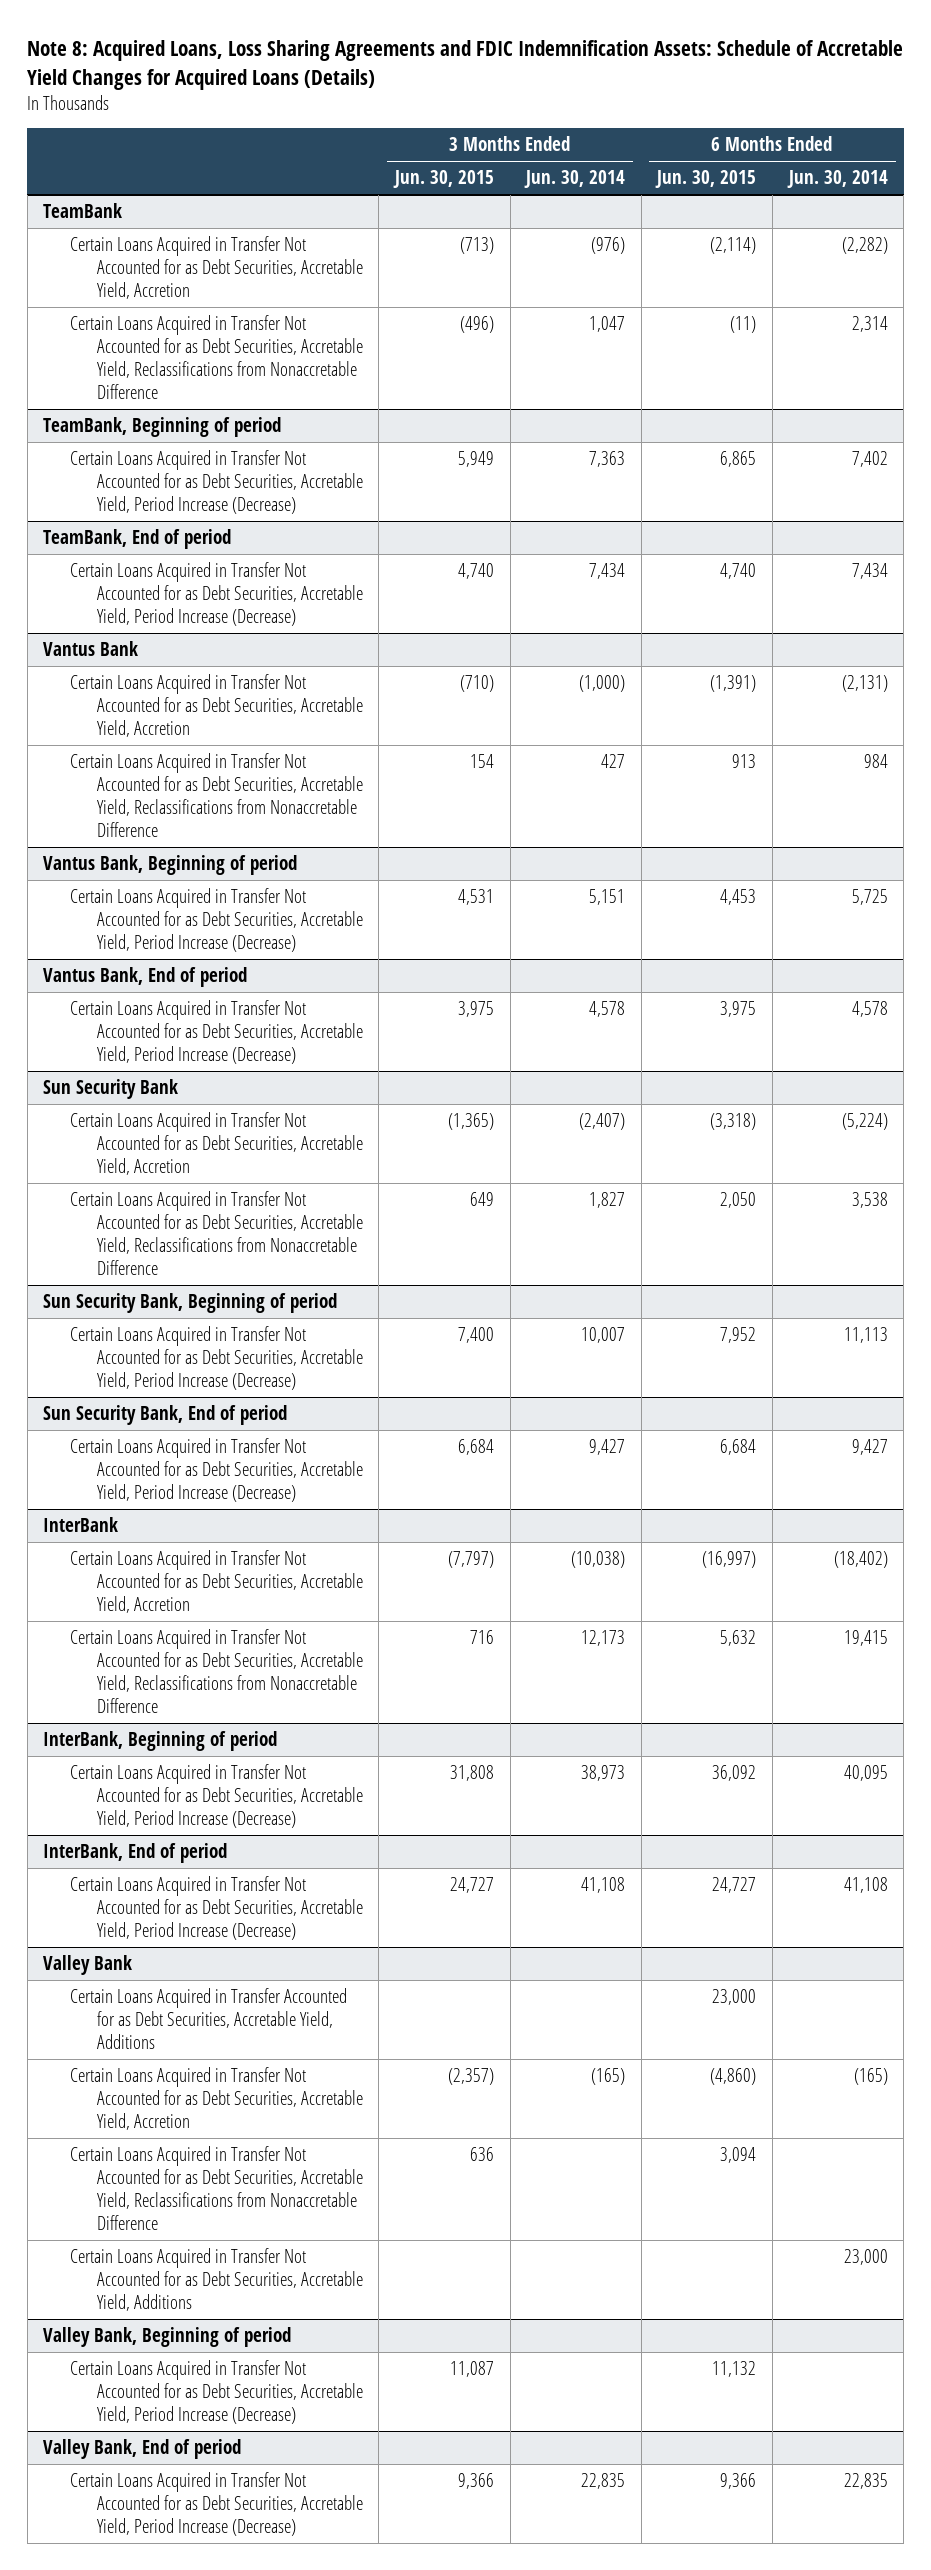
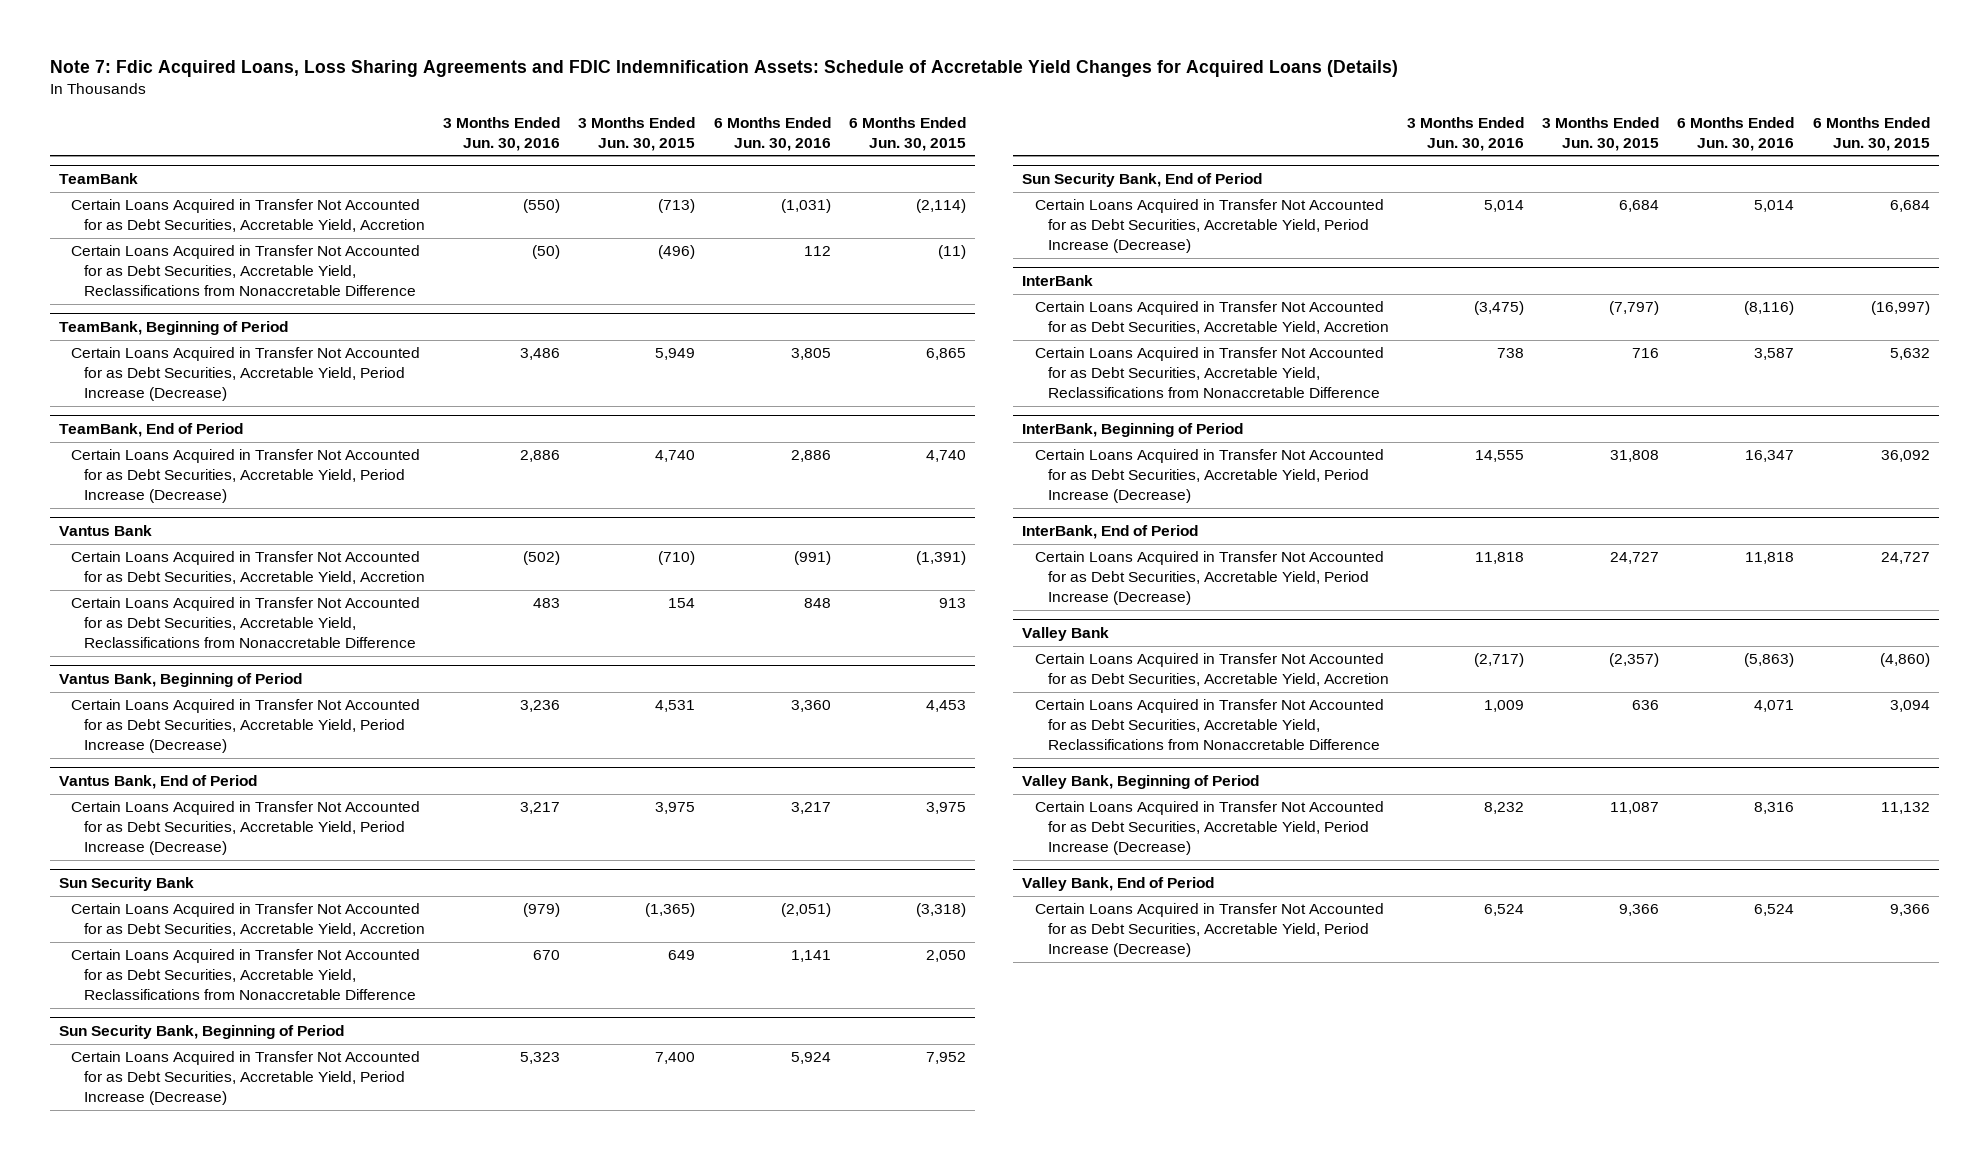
[27,39,904,90] Note 8: Acquired Loans, Loss Sharing Agreements and FDIC Indemnification Assets: Schedule of Accretable Yield Changes for Acquired Loans (Details) -> [49,60,1398,78] Note 7: Fdic Acquired Loans, Loss Sharing Agreements and FDIC Indemnification Assets: Schedule of Accretable Yield Changes for Acquired Loans (Details)
[524,170,626,189] Jun. 30, 2014 -> none
[786,170,888,189] Jun. 30, 2014 -> none
none -> [443,116,561,151] 3 Months Ended Jun. 30, 2016
none -> [713,116,831,151] 6 Months Ended Jun. 30, 2016
[43,417,282,438] TeamBank, Beginning of period -> [58,321,288,336] TeamBank, Beginning of Period
[43,529,232,550] TeamBank, End of period -> [58,423,243,438] TeamBank, End of Period
[43,855,298,876] Vantus Bank, Beginning of period -> [58,673,302,688] Vantus Bank, Beginning of Period
[43,967,248,988] Vantus Bank, End of period -> [58,775,257,790] Vantus Bank, End of Period
[43,1293,338,1314] Sun Security Bank, Beginning of period -> [58,1025,344,1040] Sun Security Bank, Beginning of Period
[43,1405,288,1426] Sun Security Bank, End of period -> [1022,173,1263,188] Sun Security Bank, End of Period
[43,1731,278,1752] InterBank, Beginning of period -> [1022,423,1244,438] InterBank, Beginning of Period
[43,1843,228,1864] InterBank, End of period -> [1022,525,1199,540] InterBank, End of Period
[70,1988,348,2049] Certain Loans Acquired in Transfer Accounted for as Debt Securities, Accretable Yield, Additions -> none
[70,2248,363,2311] Certain Loans Acquired in Transfer Not Accounted for as Debt Securities, Accretable Yield, Additions -> none
[43,2327,292,2348] Valley Bank, Beginning of period -> [1022,775,1260,790] Valley Bank, Beginning of Period
[43,2439,242,2460] Valley Bank, End of period -> [1022,877,1215,892] Valley Bank, End of Period

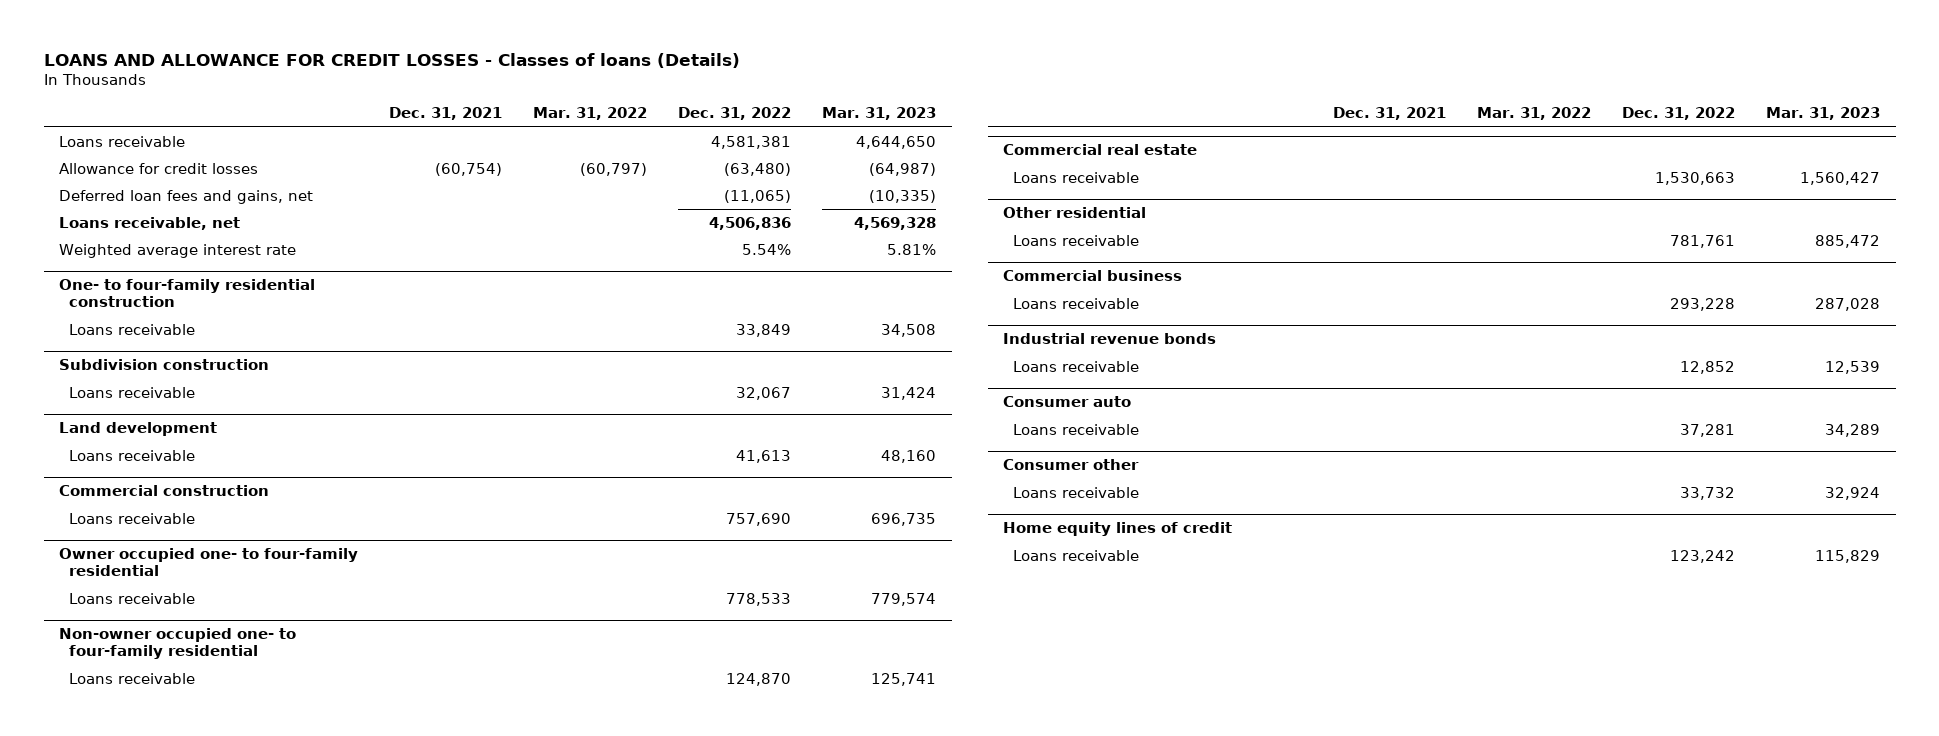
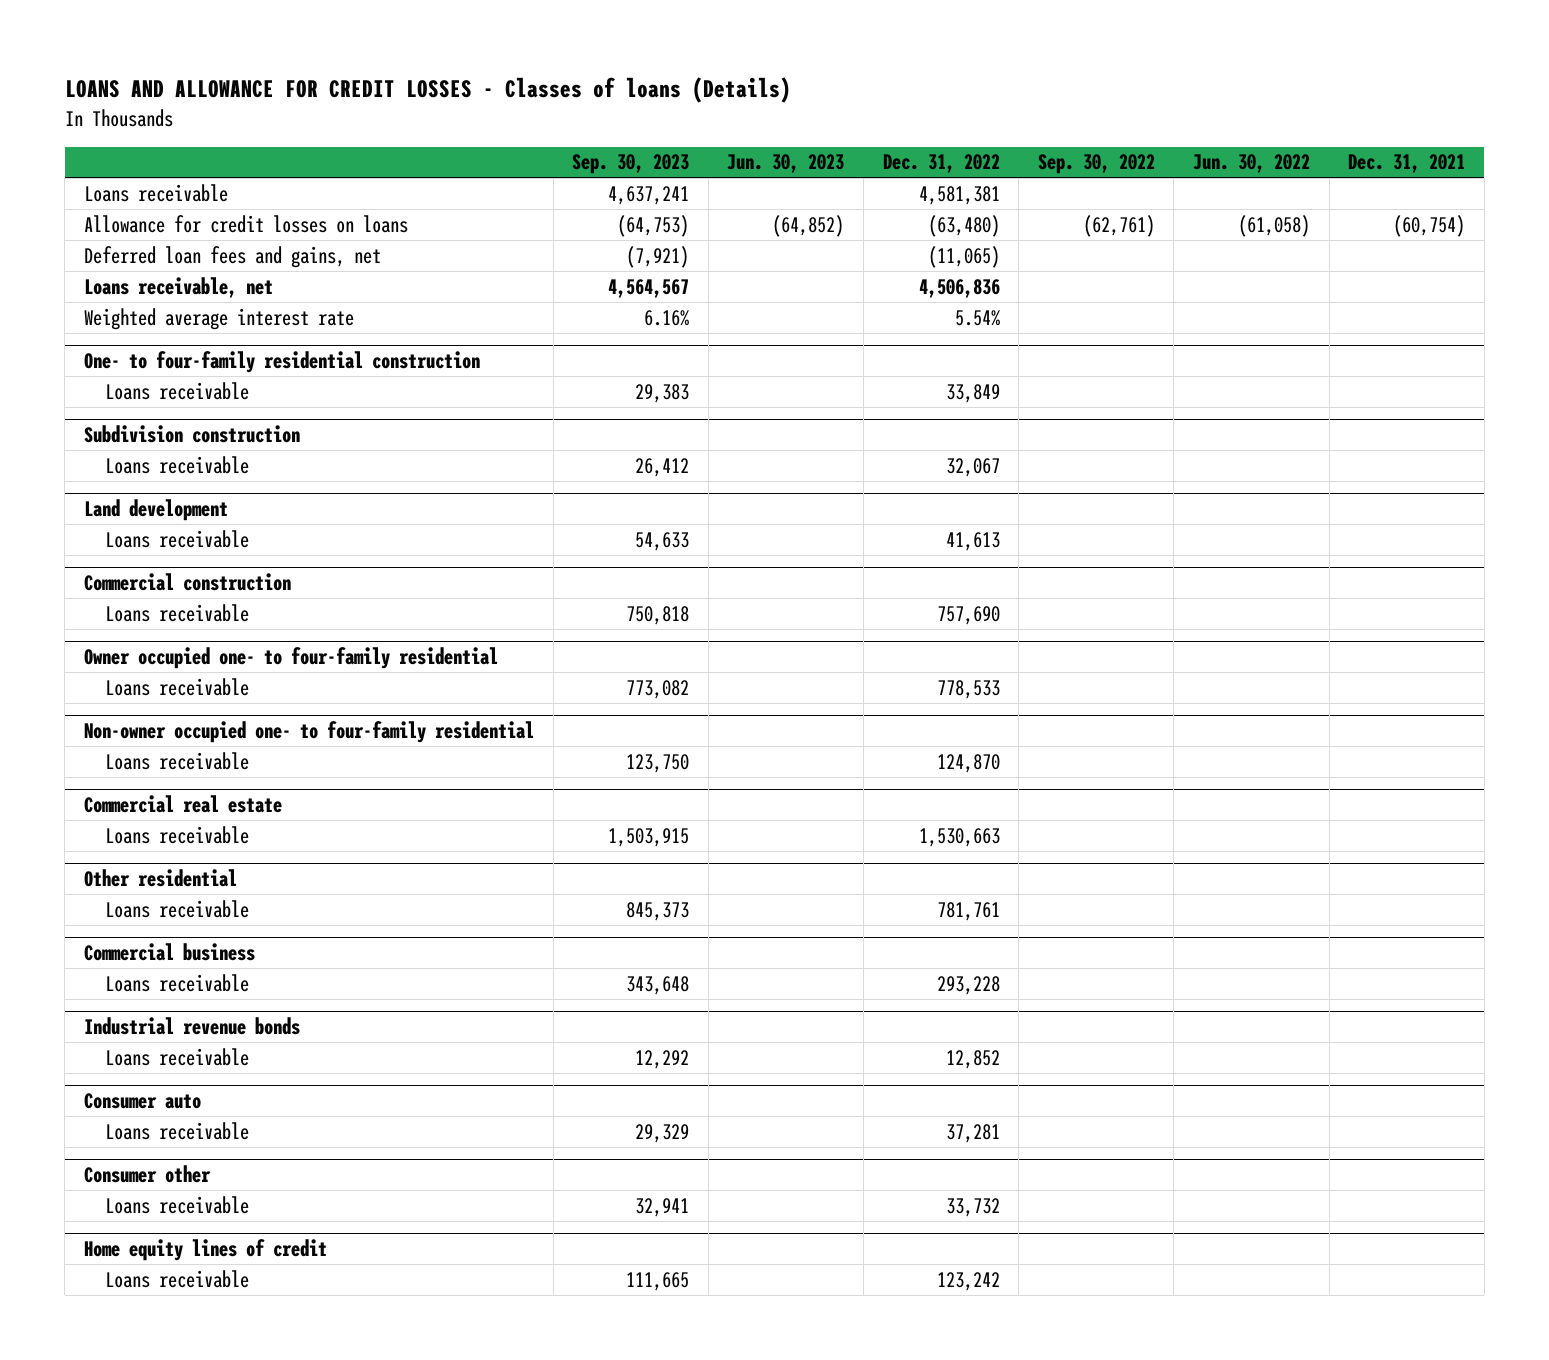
[533,107,648,121] Mar. 31, 2022 -> none
[822,107,937,121] Mar. 31, 2023 -> none
none -> [572,154,690,175] Sep. 30, 2023
none -> [727,154,845,174] Jun. 30, 2023
none -> [1037,154,1155,175] Sep. 30, 2022
none -> [1192,154,1310,174] Jun. 30, 2022
[59,162,259,174] Allowance for credit losses -> [83,214,408,233] Allowance for credit losses on loans

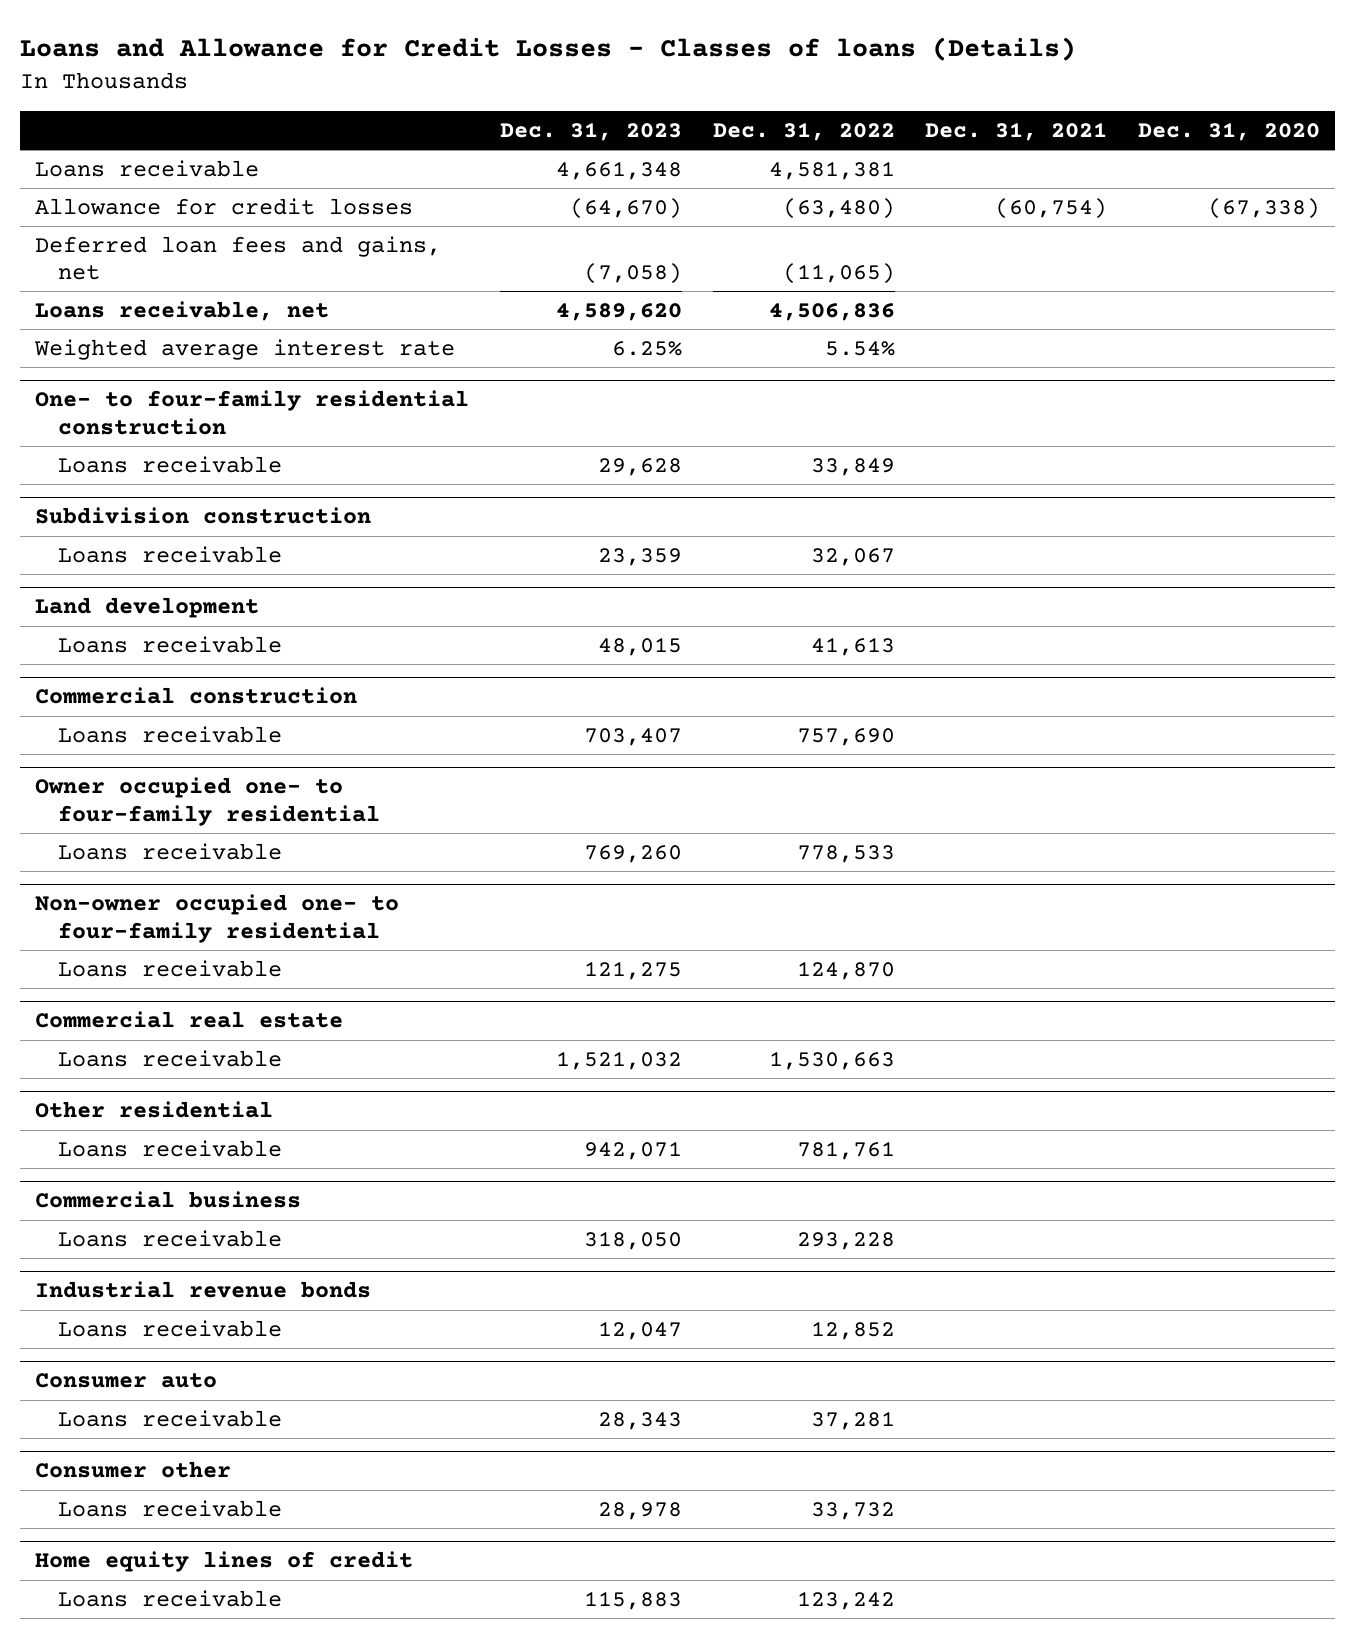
[64,77,791,104] LOANS AND ALLOWANCE FOR CREDIT LOSSES - Classes of loans (Details) -> [20,37,1077,62] Loans and Allowance for Credit Losses - Classes of loans (Details)
[572,154,690,175] Sep. 30, 2023 -> none
[727,154,845,174] Jun. 30, 2023 -> none
[1037,154,1155,175] Sep. 30, 2022 -> none
[1192,154,1310,174] Jun. 30, 2022 -> none
none -> [500,121,683,141] Dec. 31, 2023
none -> [1137,121,1320,141] Dec. 31, 2020
[83,214,408,233] Allowance for credit losses on loans -> [35,197,414,215] Allowance for credit losses

